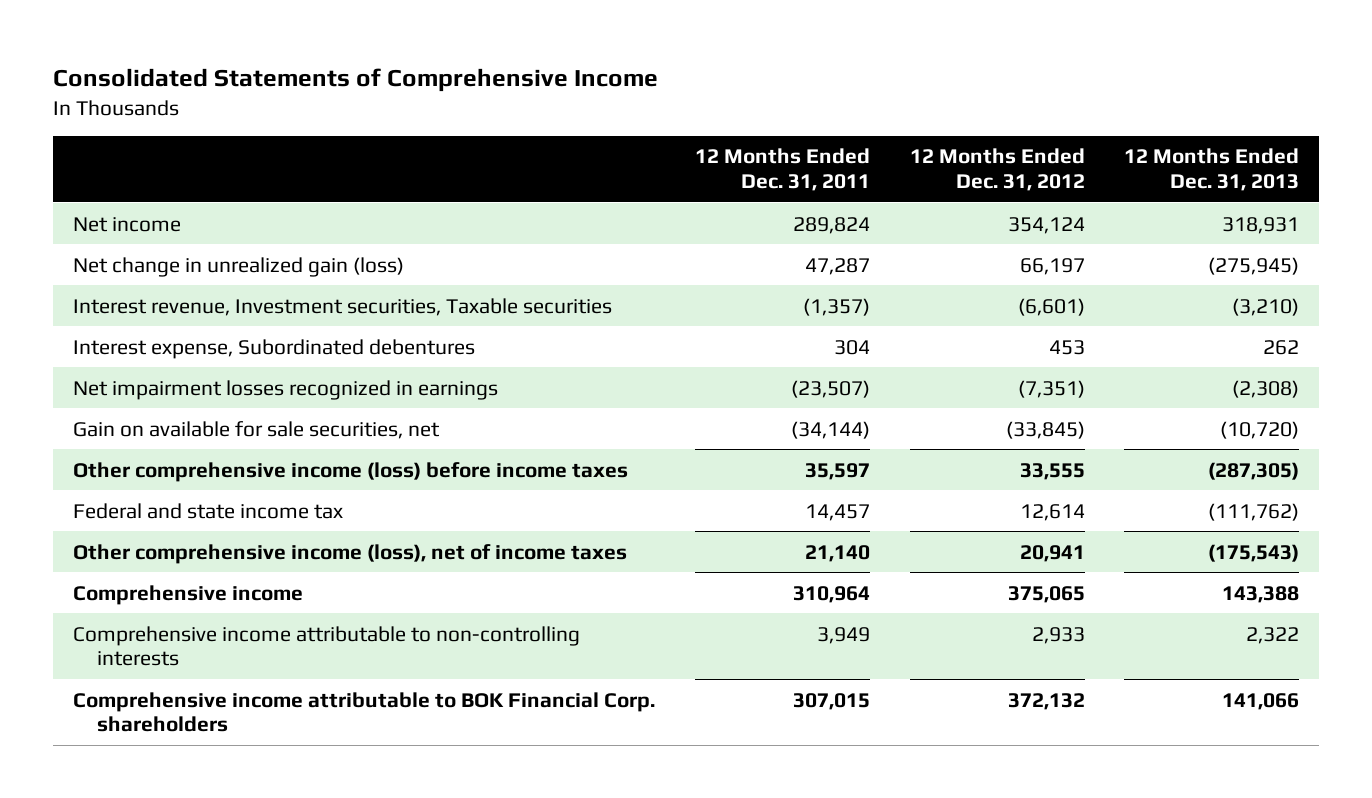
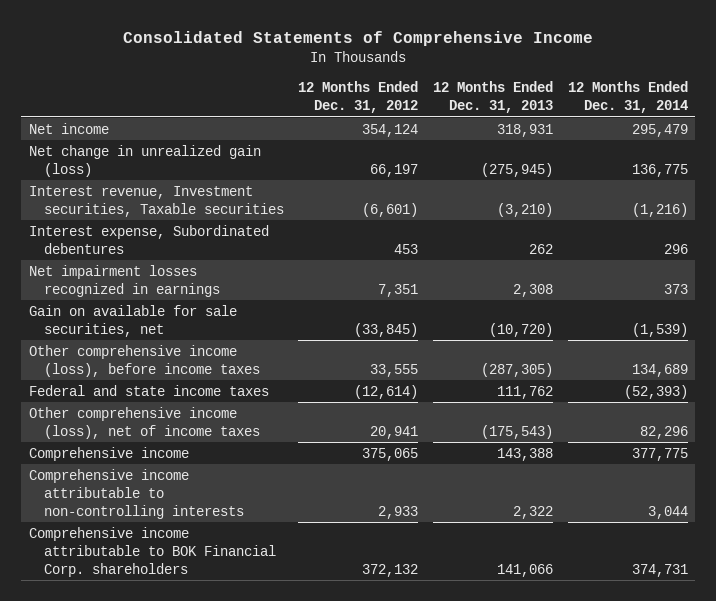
[694,148,870,192] 12 Months Ended Dec. 31, 2011 -> none
none -> [567,81,688,114] 12 Months Ended Dec. 31, 2014
[1017,379,1085,398] (7,351) -> [378,283,419,297] 7,351
[1232,379,1300,398] (2,308) -> [513,283,554,297] 2,308
[72,461,628,482] Other comprehensive income (loss) before income taxes -> [28,344,260,377] Other comprehensive income (loss), before income taxes
[72,502,343,519] Federal and state income tax -> [28,384,269,396] Federal and state income taxes
[1019,503,1085,521] 12,614 -> [354,384,419,399] (12,614)
[1208,502,1300,521] (111,762) -> [497,385,554,399] 111,762

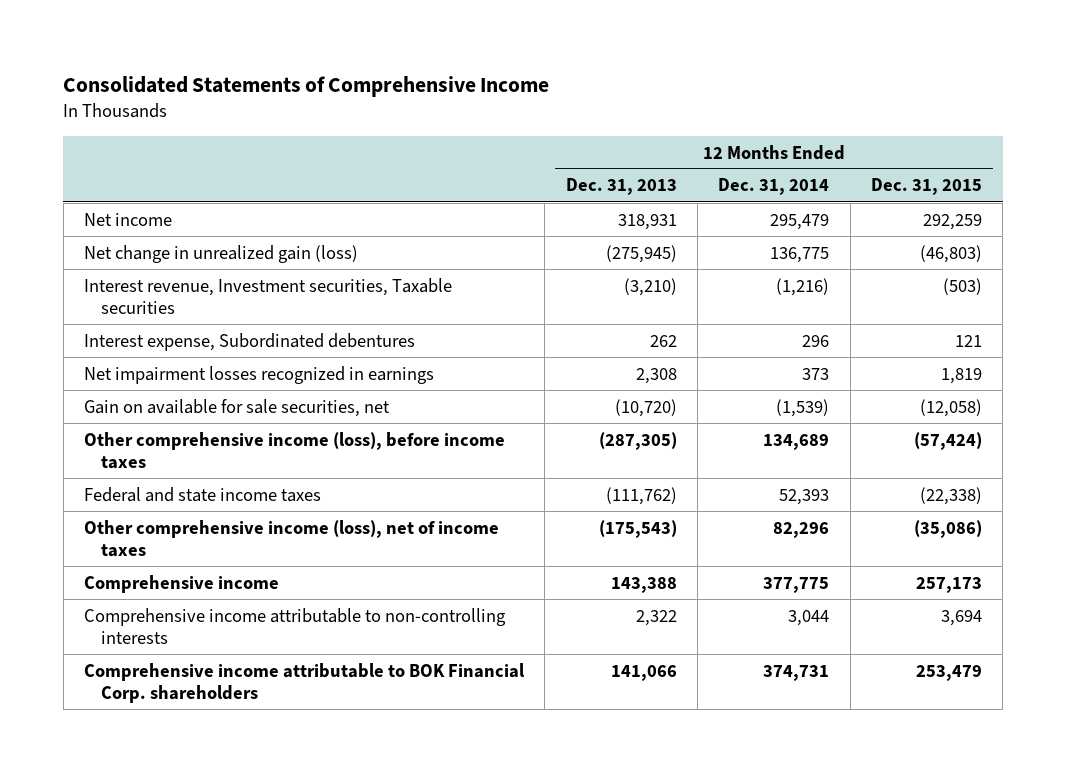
[298,81,419,114] 12 Months Ended Dec. 31, 2012 -> none
none -> [871,178,983,196] Dec. 31, 2015
[497,385,554,399] 111,762 -> [605,486,677,505] (111,762)
[623,384,688,399] (52,393) -> [779,488,830,505] 52,393

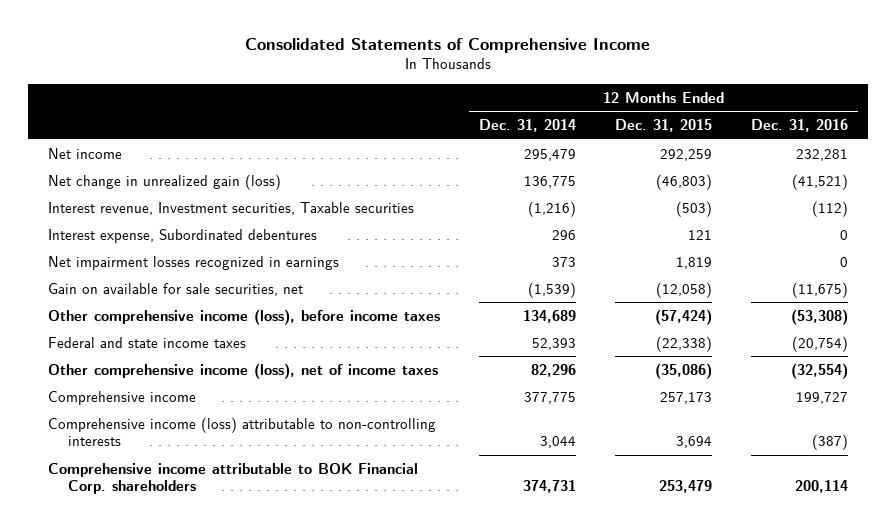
[565,178,677,196] Dec. 31, 2013 -> none
none -> [751,118,849,132] Dec. 31, 2016
[83,607,506,645] Comprehensive income attributable to non-controlling interests -> [47,416,436,446] Comprehensive income (loss) attributable to non-controlling interests

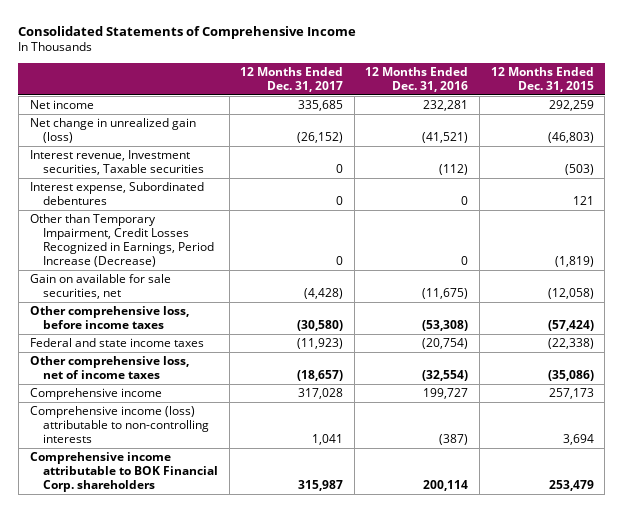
[478,118,576,132] Dec. 31, 2014 -> none
none -> [240,66,344,92] 12 Months Ended Dec. 31, 2017
[47,255,339,270] Net impairment losses recognized in earnings -> [29,213,215,268] Other than Temporary Impairment, Credit Losses Recognized in Earnings, Period Increase (Decrease)
[676,256,713,269] 1,819 -> [554,256,594,268] (1,819)
[47,308,440,325] Other comprehensive income (loss), before income taxes -> [29,305,189,330] Other comprehensive loss, before income taxes
[47,362,438,379] Other comprehensive income (loss), net of income taxes -> [29,355,189,380] Other comprehensive loss, net of income taxes

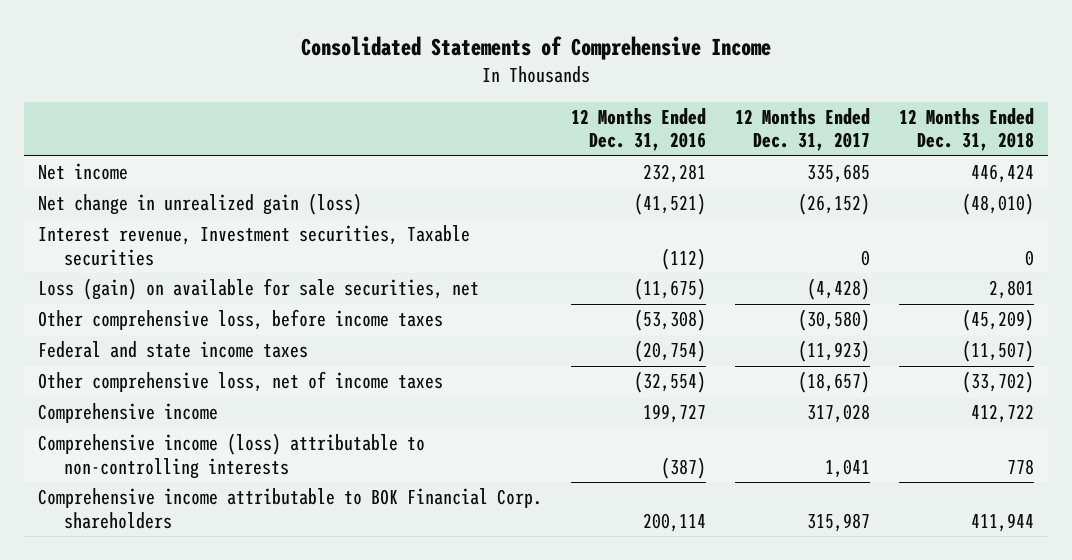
[490,66,594,92] 12 Months Ended Dec. 31, 2015 -> none
none -> [898,107,1034,152] 12 Months Ended Dec. 31, 2018
[29,181,204,206] Interest expense, Subordinated debentures -> none
[29,213,215,268] Other than Temporary Impairment, Credit Losses Recognized in Earnings, Period Increase (Decrease) -> none
[29,273,171,300] Gain on available for sale securities, net -> [38,278,480,301] Loss (gain) on available for sale securities, net

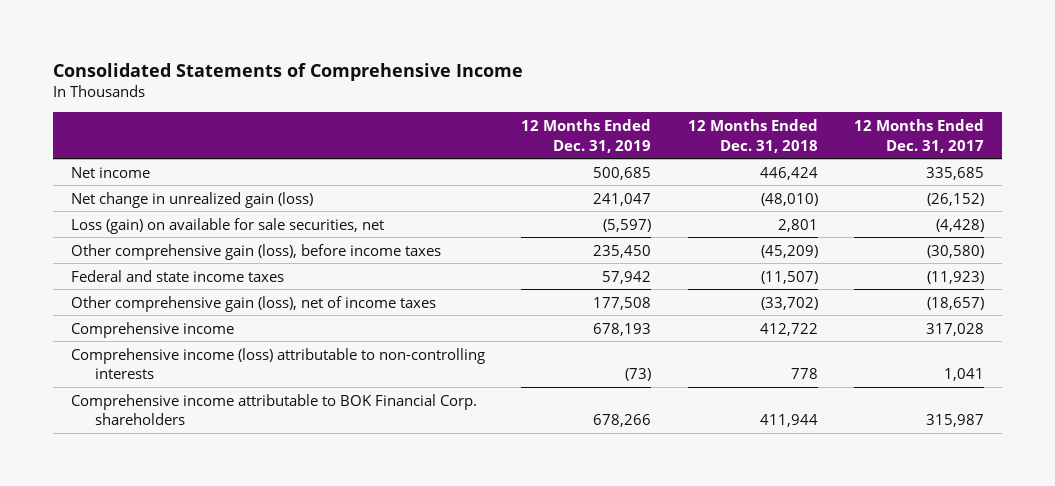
[570,107,706,152] 12 Months Ended Dec. 31, 2016 -> none
none -> [521,119,652,153] 12 Months Ended Dec. 31, 2019
[38,225,471,266] Interest revenue, Investment securities, Taxable securities -> none
[38,309,444,331] Other comprehensive loss, before income taxes -> [71,243,442,260] Other comprehensive gain (loss), before income taxes
[38,371,444,393] Other comprehensive loss, net of income taxes -> [71,295,437,312] Other comprehensive gain (loss), net of income taxes

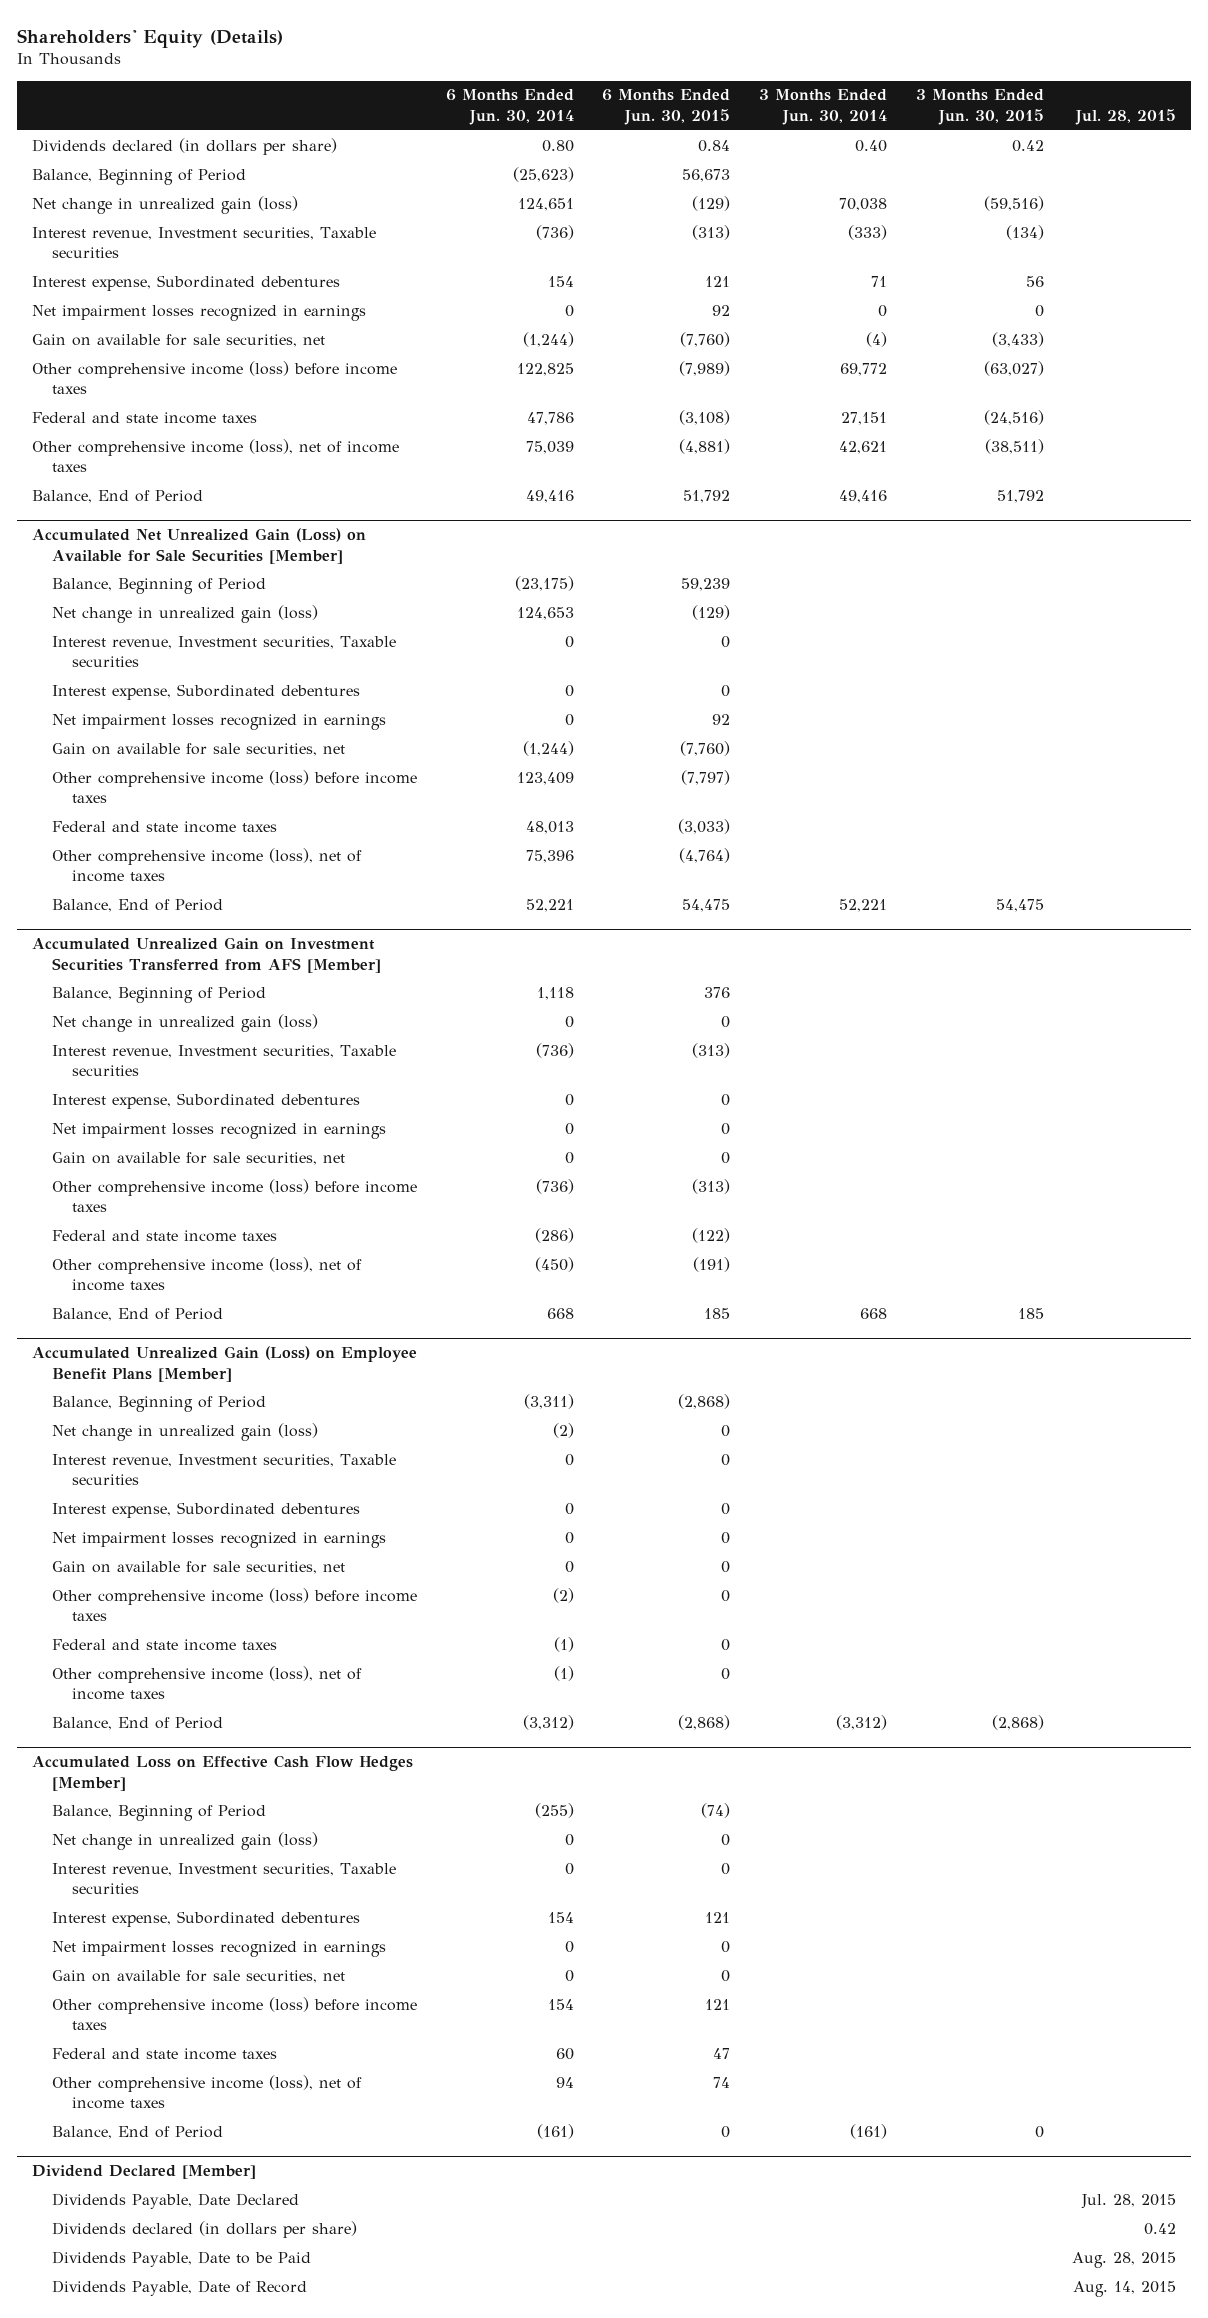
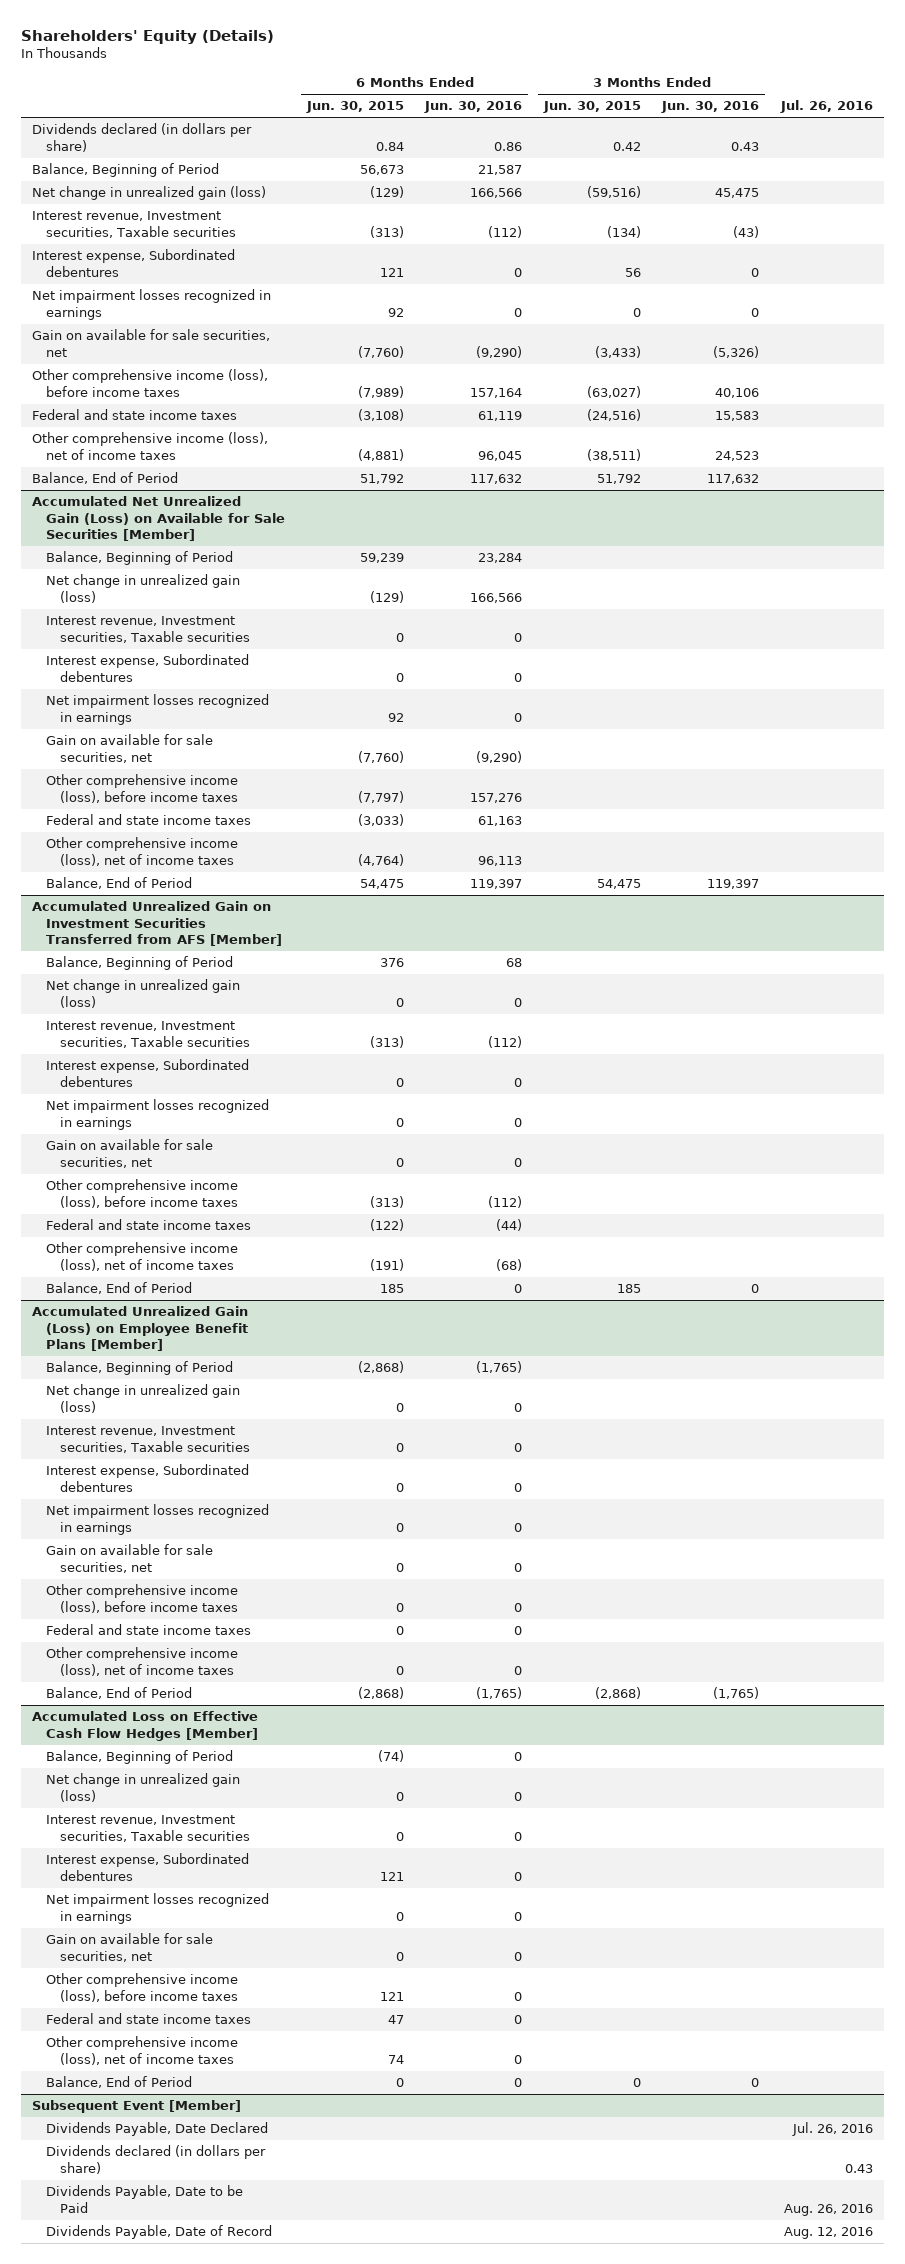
[445,89,574,125] 6 Months Ended Jun. 30, 2014 -> none
[759,89,888,125] 3 Months Ended Jun. 30, 2014 -> none
[1075,108,1177,125] Jul. 28, 2015 -> none
none -> [424,101,523,114] Jun. 30, 2016
none -> [661,101,760,114] Jun. 30, 2016
none -> [780,100,874,114] Jul. 26, 2016
[31,360,397,395] Other comprehensive income (loss) before income taxes -> [31,369,268,397] Other comprehensive income (loss), before income taxes
[52,769,418,804] Other comprehensive income (loss) before income taxes -> [46,774,239,803] Other comprehensive income (loss), before income taxes
[52,1178,418,1213] Other comprehensive income (loss) before income taxes -> [46,1179,239,1208] Other comprehensive income (loss), before income taxes
[52,1587,418,1622] Other comprehensive income (loss) before income taxes -> [46,1584,239,1613] Other comprehensive income (loss), before income taxes
[52,1996,418,2031] Other comprehensive income (loss) before income taxes -> [46,1973,239,2002] Other comprehensive income (loss), before income taxes
[31,2165,256,2180] Dividend Declared [Member] -> none
none -> [31,2100,241,2114] Subsequent Event [Member]

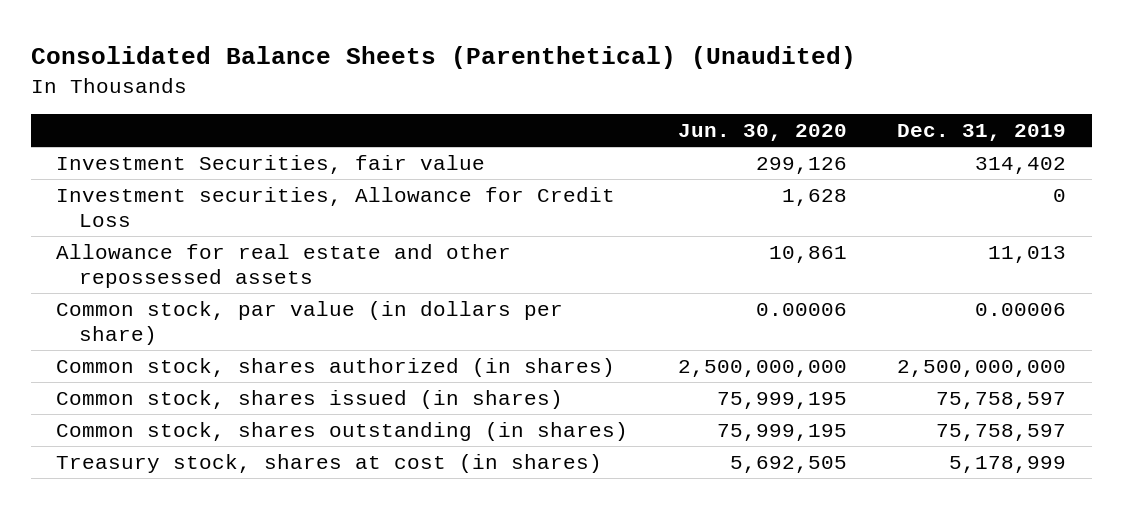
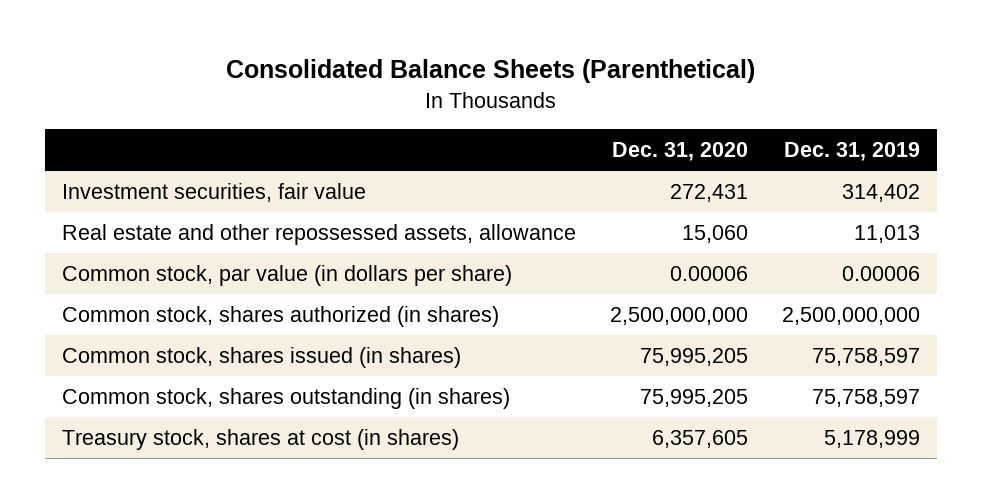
[31,46,857,70] Consolidated Balance Sheets (Parenthetical) (Unaudited) -> [225,59,755,84] Consolidated Balance Sheets (Parenthetical)
[678,124,848,142] Jun. 30, 2020 -> none
none -> [611,142,748,162] Dec. 31, 2020
[56,187,616,227] Investment securities, Allowance for Credit Loss -> none
[56,155,486,175] Investment Securities, fair value -> [61,183,366,203] Investment securities, fair value
[56,244,512,288] Allowance for real estate and other repossessed assets -> [61,224,576,246] Real estate and other repossessed assets, allowance

